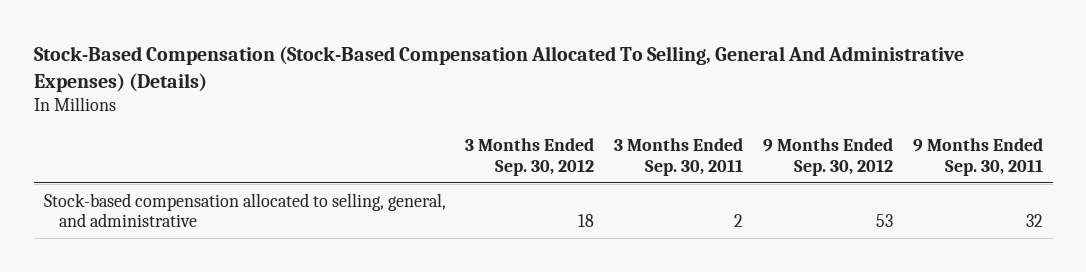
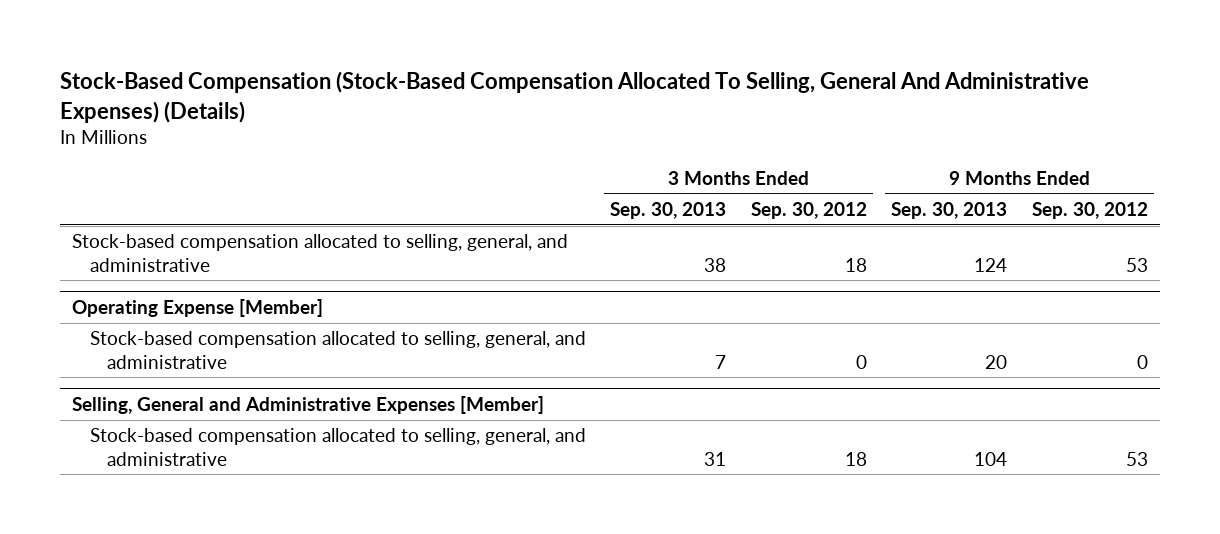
[614,138,744,176] 3 Months Ended Sep. 30, 2011 -> none
[912,138,1043,176] 9 Months Ended Sep. 30, 2011 -> none
none -> [610,202,727,220] Sep. 30, 2013
none -> [891,202,1008,220] Sep. 30, 2013
none -> [72,298,324,317] Operating Expense [Member]
none -> [89,331,586,369] Stock-based compensation allocated to selling, general, and administrative
none -> [72,395,545,414] Selling, General and Administrative Expenses [Member]
none -> [89,428,586,466] Stock-based compensation allocated to selling, general, and administrative

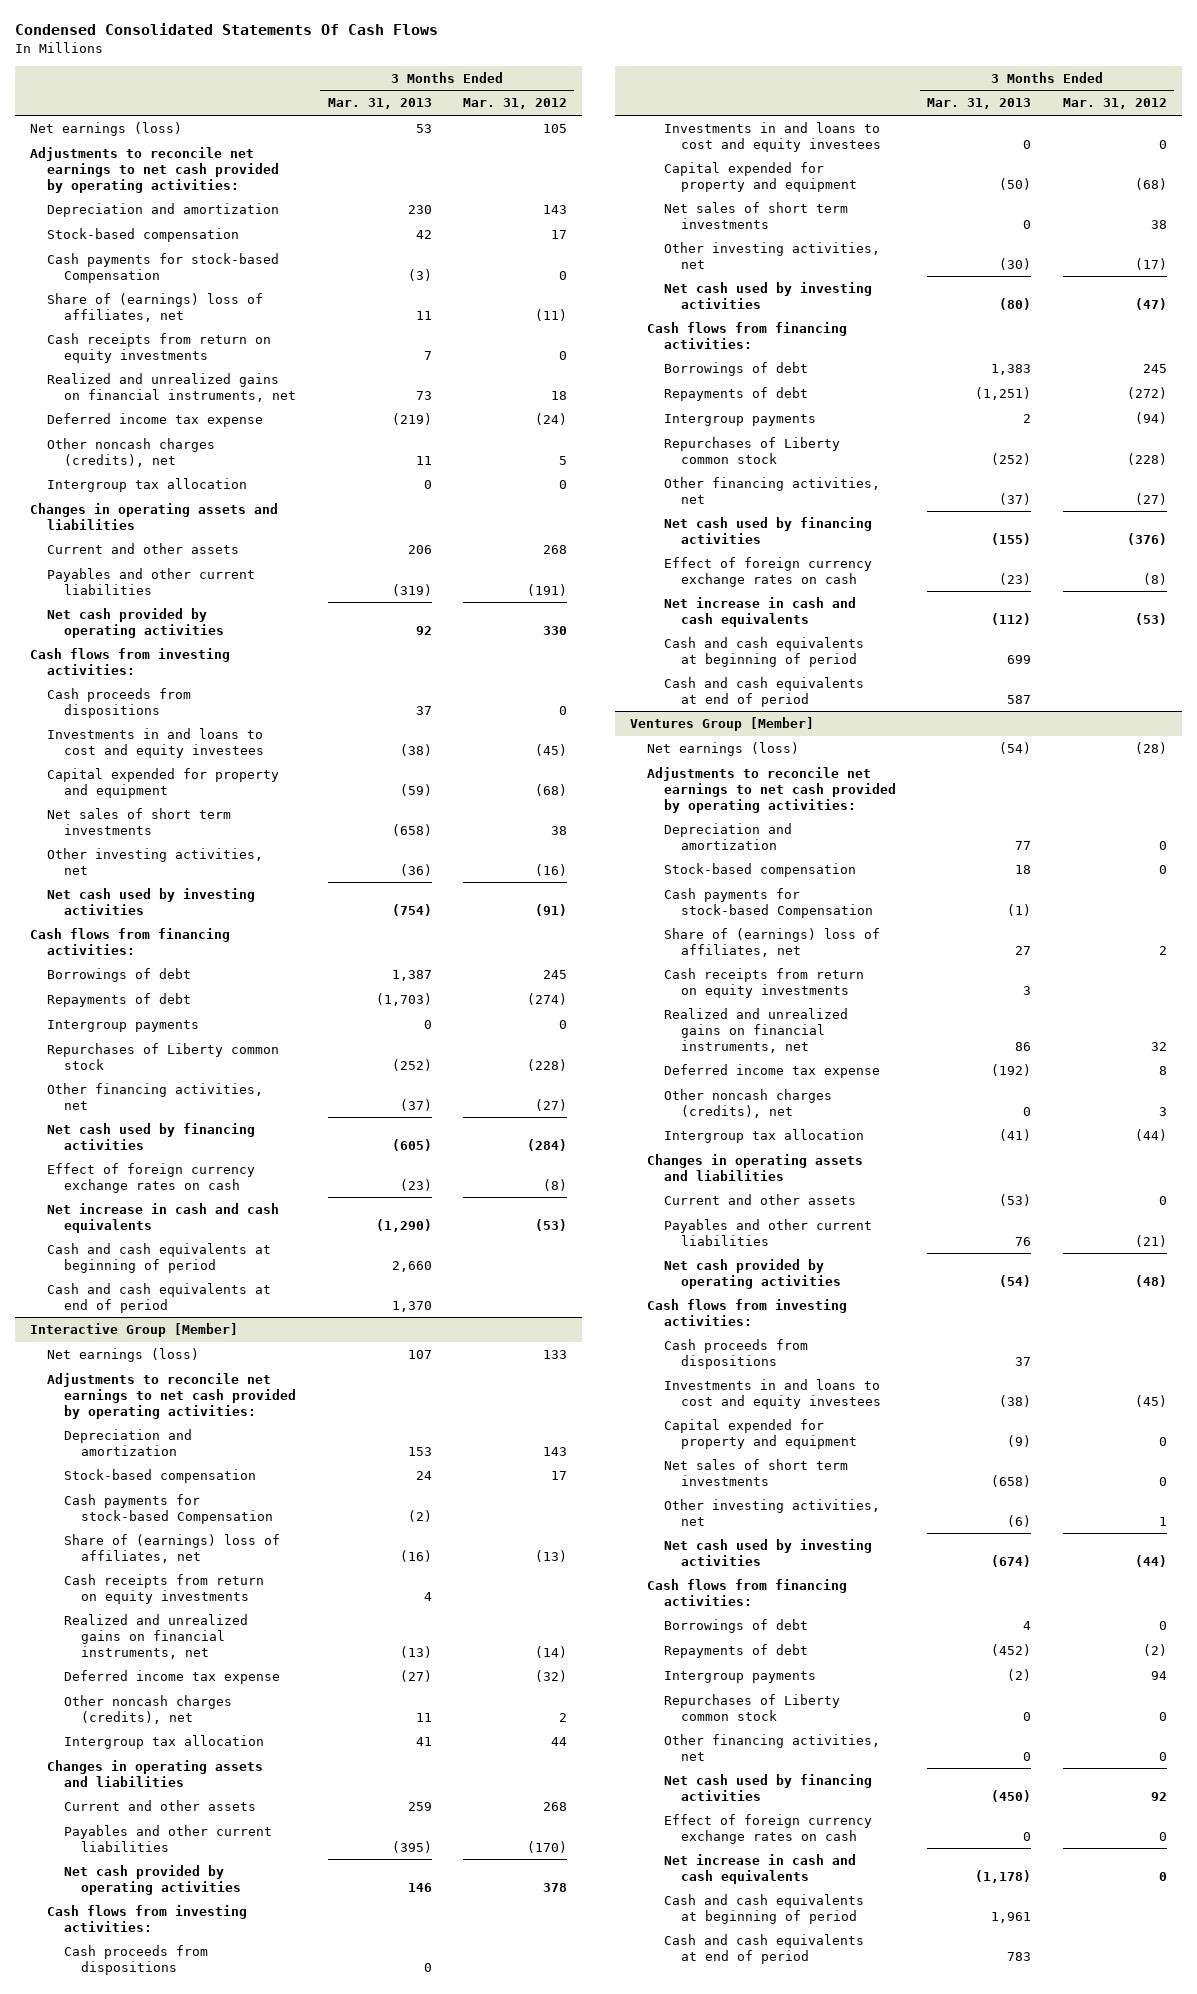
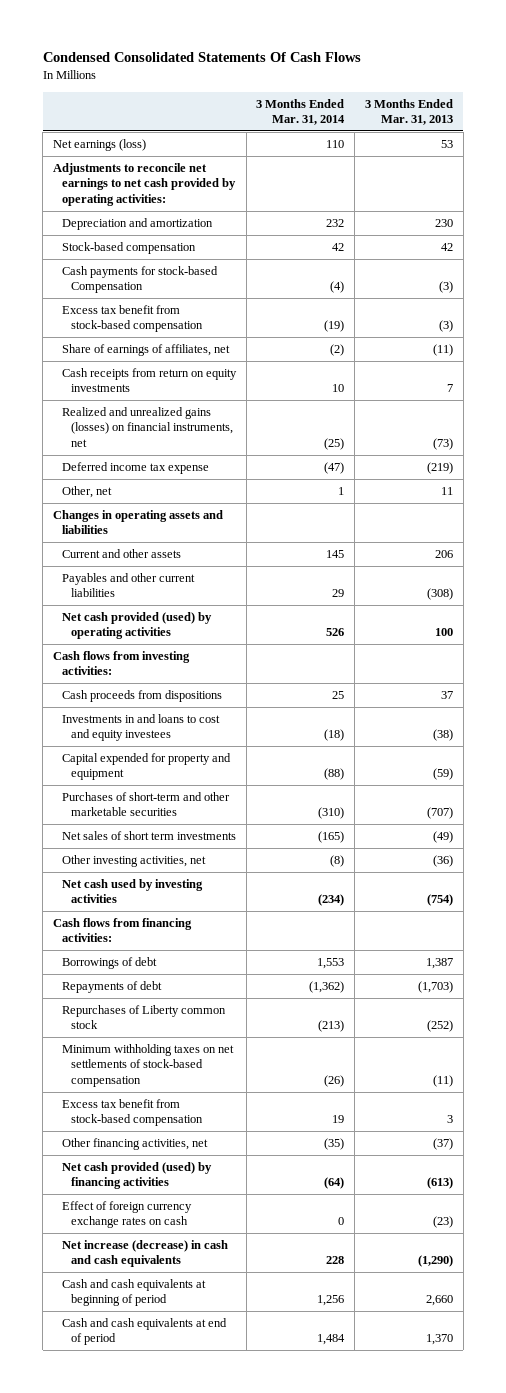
[462,98,567,110] Mar. 31, 2012 -> none
none -> [256,98,346,126] 3 Months Ended Mar. 31, 2014
none -> [61,304,203,333] Excess tax benefit from stock-based compensation
[47,293,264,322] Share of (earnings) loss of affiliates, net -> [61,343,230,356] Share of earnings of affiliates, net
[415,310,432,320] 11 -> [432,343,453,356] (11)
[47,373,297,402] Realized and unrealized gains on financial instruments, net -> [61,406,233,448] Realized and unrealized gains (losses) on financial instruments, net
[415,390,432,400] 73 -> [432,438,453,451] (73)
[47,478,248,493] Intergroup tax allocation -> none
[47,438,216,467] Other noncash charges (credits), net -> [61,485,112,498] Other, net
[391,583,432,596] (319) -> [426,588,453,601] (308)
[47,608,225,638] Net cash provided by operating activities -> [61,611,212,640] Net cash provided (used) by operating activities
[415,625,432,635] 92 -> [434,628,453,637] 100
none -> [61,791,230,817] Purchases of short-term and other marketable securities
[391,823,432,836] (658) -> [432,830,453,843] (49)
[47,1020,200,1033] Intergroup payments -> none
none -> [61,1043,234,1088] Minimum withholding taxes on net settlements of stock-based compensation
none -> [61,1098,203,1127] Excess tax benefit from stock-based compensation
[47,1123,256,1150] Net cash used by financing activities -> [61,1161,212,1190] Net cash provided (used) by financing activities
[391,1138,432,1151] (605) -> [426,1177,453,1190] (613)
[47,1203,280,1233] Net increase in cash and cash equivalents -> [61,1239,228,1268] Net increase (decrease) in cash and cash equivalents
[30,1323,239,1338] Interactive Group [Member] -> none
[47,1348,200,1363] Net earnings (loss) -> none
[47,1373,297,1419] Adjustments to reconcile net earnings to net cash provided by operating activities: -> none
[64,1429,193,1456] Depreciation and amortization -> none
[64,1469,257,1484] Stock-based compensation -> none
[64,1494,274,1524] Cash payments for stock-based Compensation -> none
[64,1534,281,1563] Share of (earnings) loss of affiliates, net -> none
[64,1574,265,1604] Cash receipts from return on equity investments -> none
[64,1614,249,1659] Realized and unrealized gains on financial instruments, net -> none
[64,1670,281,1685] Deferred income tax expense -> none
[64,1695,233,1724] Other noncash charges (credits), net -> none
[64,1735,265,1750] Intergroup tax allocation -> none
[47,1760,264,1787] Changes in operating assets and liabilities -> none
[64,1800,257,1812] Current and other assets -> none
[64,1825,273,1852] Payables and other current liabilities -> none
[64,1865,242,1895] Net cash provided by operating activities -> none
[47,1905,248,1932] Cash flows from investing activities: -> none
[64,1945,209,1975] Cash proceeds from dispositions -> none
[664,122,882,152] Investments in and loans to cost and equity investees -> none
[664,162,858,192] Capital expended for property and equipment -> none
[664,202,849,229] Net sales of short term investments -> none
[664,242,881,269] Other investing activities, net -> none
[664,282,873,309] Net cash used by investing activities -> none
[647,322,848,349] Cash flows from financing activities: -> none
[664,362,809,377] Borrowings of debt -> none
[664,387,809,402] Repayments of debt -> none
[664,414,817,427] Intergroup payments -> none
[664,437,841,464] Repurchases of Liberty common stock -> none
[664,477,881,504] Other financing activities, net -> none
[664,517,873,544] Net cash used by financing activities -> none
[664,557,873,587] Effect of foreign currency exchange rates on cash -> none
[664,597,857,627] Net increase in cash and cash equivalents -> none
[664,637,865,667] Cash and cash equivalents at beginning of period -> none
[664,677,865,707] Cash and cash equivalents at end of period -> none
[630,717,815,732] Ventures Group [Member] -> none
[647,742,800,757] Net earnings (loss) -> none
[647,767,897,813] Adjustments to reconcile net earnings to net cash provided by operating activities: -> none
[664,823,793,850] Depreciation and amortization -> none
[664,863,857,878] Stock-based compensation -> none
[664,888,874,918] Cash payments for stock-based Compensation -> none
[664,928,881,957] Share of (earnings) loss of affiliates, net -> none
[664,968,865,998] Cash receipts from return on equity investments -> none
[664,1008,849,1053] Realized and unrealized gains on financial instruments, net -> none
[664,1064,881,1079] Deferred income tax expense -> none
[664,1089,833,1118] Other noncash charges (credits), net -> none
[664,1129,865,1144] Intergroup tax allocation -> none
[647,1154,864,1181] Changes in operating assets and liabilities -> none
[664,1194,857,1206] Current and other assets -> none
[664,1219,873,1246] Payables and other current liabilities -> none
[664,1259,842,1289] Net cash provided by operating activities -> none
[647,1299,848,1326] Cash flows from investing activities: -> none
[664,1339,809,1369] Cash proceeds from dispositions -> none
[664,1379,882,1409] Investments in and loans to cost and equity investees -> none
[664,1419,858,1449] Capital expended for property and equipment -> none
[664,1459,849,1486] Net sales of short term investments -> none
[664,1499,881,1526] Other investing activities, net -> none
[664,1539,873,1566] Net cash used by investing activities -> none
[647,1579,848,1606] Cash flows from financing activities: -> none
[664,1619,809,1634] Borrowings of debt -> none
[664,1644,809,1659] Repayments of debt -> none
[664,1671,817,1684] Intergroup payments -> none
[664,1694,841,1721] Repurchases of Liberty common stock -> none
[664,1734,881,1761] Other financing activities, net -> none
[664,1774,873,1801] Net cash used by financing activities -> none
[664,1814,873,1844] Effect of foreign currency exchange rates on cash -> none
[664,1854,857,1884] Net increase in cash and cash equivalents -> none
[664,1894,865,1924] Cash and cash equivalents at beginning of period -> none
[664,1934,865,1964] Cash and cash equivalents at end of period -> none

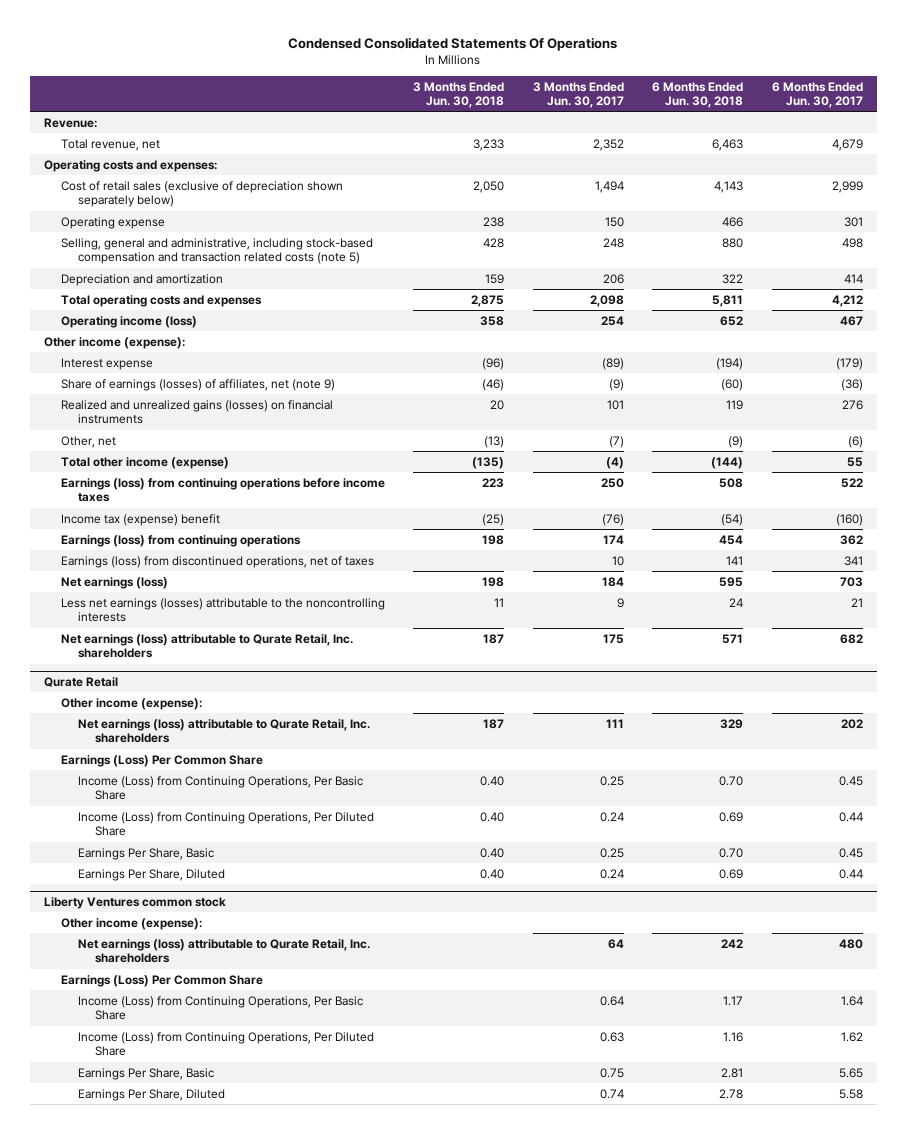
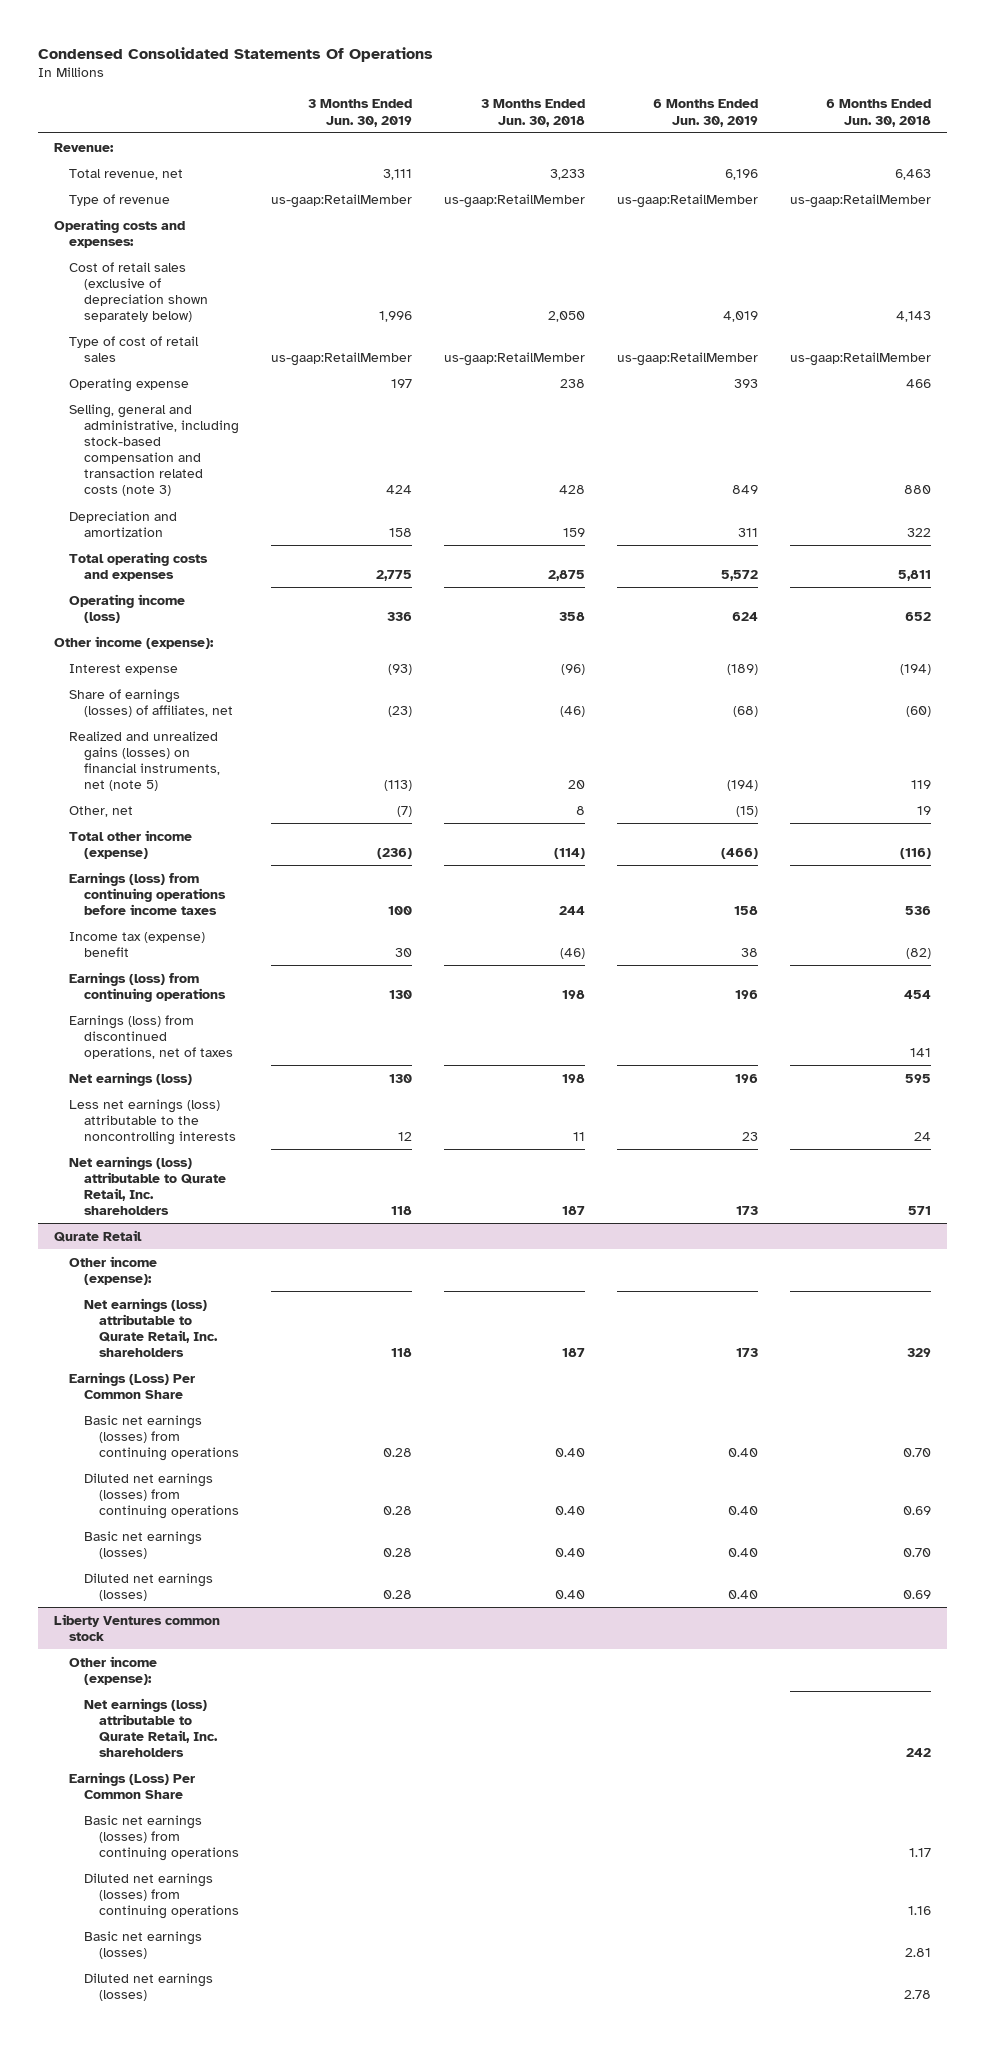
[532,81,624,109] 3 Months Ended Jun. 30, 2017 -> none
[771,81,863,109] 6 Months Ended Jun. 30, 2017 -> none
none -> [307,99,412,127] 3 Months Ended Jun. 30, 2019
none -> [653,99,759,127] 6 Months Ended Jun. 30, 2019
none -> [68,193,170,206] Type of revenue
none -> [68,335,199,362] Type of cost of retail sales
[61,237,374,265] Selling, general and administrative, including stock-based compensation and transaction related costs (note 5) -> [68,403,239,497] Selling, general and administrative, including stock-based compensation and transaction related costs (note 3)
[61,378,336,391] Share of earnings (losses) of affiliates, net (note 9) -> [68,688,233,717] Share of earnings (losses) of affiliates, net
[61,399,334,425] Realized and unrealized gains (losses) on financial instruments -> [68,730,220,792] Realized and unrealized gains (losses) on financial instruments, net (note 5)
[484,435,505,448] (13) -> [575,805,585,815] 8
[728,435,744,448] (9) -> [917,805,932,815] 19
[472,456,505,469] (135) -> [553,847,585,859] (114)
[711,456,744,469] (144) -> [900,847,932,859] (116)
[482,477,505,488] 223 -> [558,905,585,915] 244
[719,477,744,488] 508 -> [905,905,932,915] 536
[482,513,505,526] (25) -> [559,947,585,959] (46)
[721,513,744,526] (54) -> [906,947,932,959] (82)
[61,597,386,623] Less net earnings (losses) attributable to the noncontrolling interests -> [68,1098,236,1145] Less net earnings (loss) attributable to the noncontrolling interests
[78,775,364,801] Income (Loss) from Continuing Operations, Per Basic Share -> [83,1414,239,1461] Basic net earnings (losses) from continuing operations
[78,811,375,837] Income (Loss) from Continuing Operations, Per Diluted Share -> [83,1472,239,1519] Diluted net earnings (losses) from continuing operations
[78,847,215,860] Earnings Per Share, Basic -> [83,1530,202,1559] Basic net earnings (losses)
[78,868,226,881] Earnings Per Share, Diluted -> [83,1572,213,1601] Diluted net earnings (losses)
[78,995,364,1021] Income (Loss) from Continuing Operations, Per Basic Share -> [83,1814,239,1861] Basic net earnings (losses) from continuing operations
[78,1031,375,1057] Income (Loss) from Continuing Operations, Per Diluted Share -> [83,1872,239,1919] Diluted net earnings (losses) from continuing operations
[78,1067,215,1080] Earnings Per Share, Basic -> [83,1930,202,1959] Basic net earnings (losses)
[78,1088,226,1101] Earnings Per Share, Diluted -> [83,1972,213,2001] Diluted net earnings (losses)

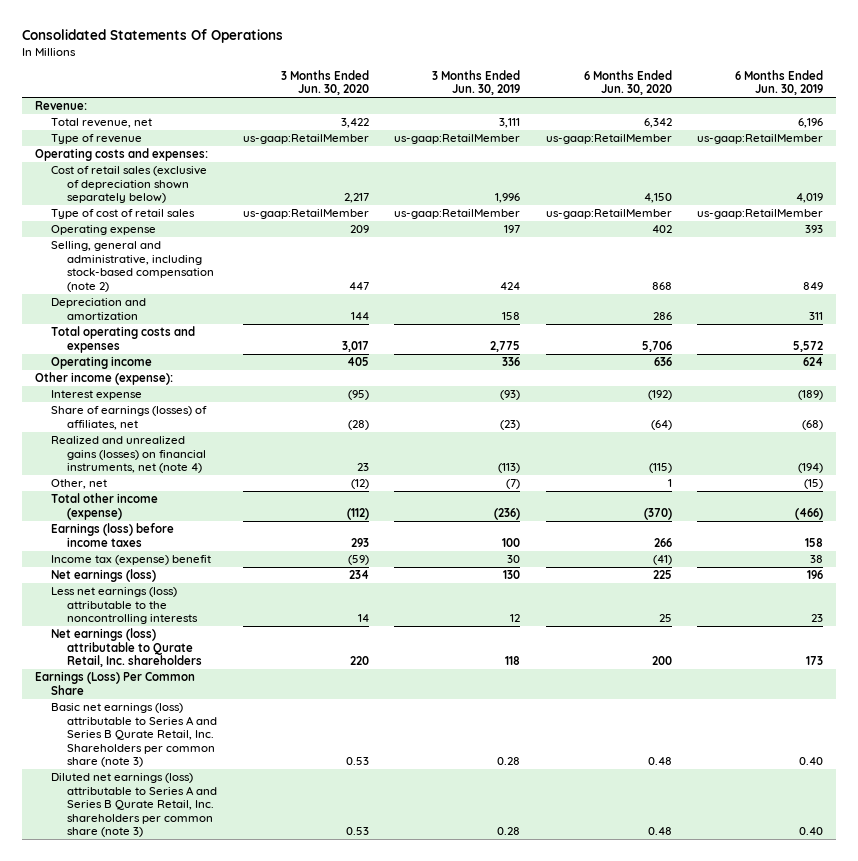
[37,46,433,62] Condensed Consolidated Statements Of Operations -> [22,29,284,44] Consolidated Statements Of Operations
[480,99,585,127] 3 Months Ended Jun. 30, 2018 -> none
[826,99,932,127] 6 Months Ended Jun. 30, 2018 -> none
none -> [280,69,369,96] 3 Months Ended Jun. 30, 2020
none -> [583,69,672,96] 6 Months Ended Jun. 30, 2020
[68,403,239,497] Selling, general and administrative, including stock-based compensation and transaction related costs (note 3) -> [51,241,214,292] Selling, general and administrative, including stock-based compensation (note 2)
[68,593,185,623] Operating income (loss) -> [51,356,153,370] Operating income
[68,730,220,792] Realized and unrealized gains (losses) on financial instruments, net (note 5) -> [51,436,206,474] Realized and unrealized gains (losses) on financial instruments, net (note 4)
[68,871,226,915] Earnings (loss) from continuing operations before income taxes -> [51,523,175,547] Earnings (loss) before income taxes
[68,971,226,1002] Earnings (loss) from continuing operations -> none
[68,1014,233,1059] Earnings (loss) from discontinued operations, net of taxes -> none
[53,1229,142,1242] Qurate Retail -> none
[68,1255,157,1285] Other income (expense): -> none
[83,1297,218,1358] Net earnings (loss) attributable to Qurate Retail, Inc. shareholders -> none
[83,1414,239,1461] Basic net earnings (losses) from continuing operations -> none
[83,1472,239,1519] Diluted net earnings (losses) from continuing operations -> none
[53,1613,220,1641] Liberty Ventures common stock -> none
[68,1655,157,1685] Other income (expense): -> none
[83,1697,218,1758] Net earnings (loss) attributable to Qurate Retail, Inc. shareholders -> none
[68,1771,195,1799] Earnings (Loss) Per Common Share -> none
[83,1814,239,1861] Basic net earnings (losses) from continuing operations -> none
[83,1872,239,1919] Diluted net earnings (losses) from continuing operations -> none
[83,1930,202,1959] Basic net earnings (losses) -> none
[83,1972,213,2001] Diluted net earnings (losses) -> none
[83,1530,202,1559] Basic net earnings (losses) -> [51,703,217,768] Basic net earnings (loss) attributable to Series A and Series B Qurate Retail, Inc. Shareholders per common share (note 3)
[83,1572,213,1601] Diluted net earnings (losses) -> [51,773,217,838] Diluted net earnings (loss) attributable to Series A and Series B Qurate Retail, Inc. shareholders per common share (note 3)

